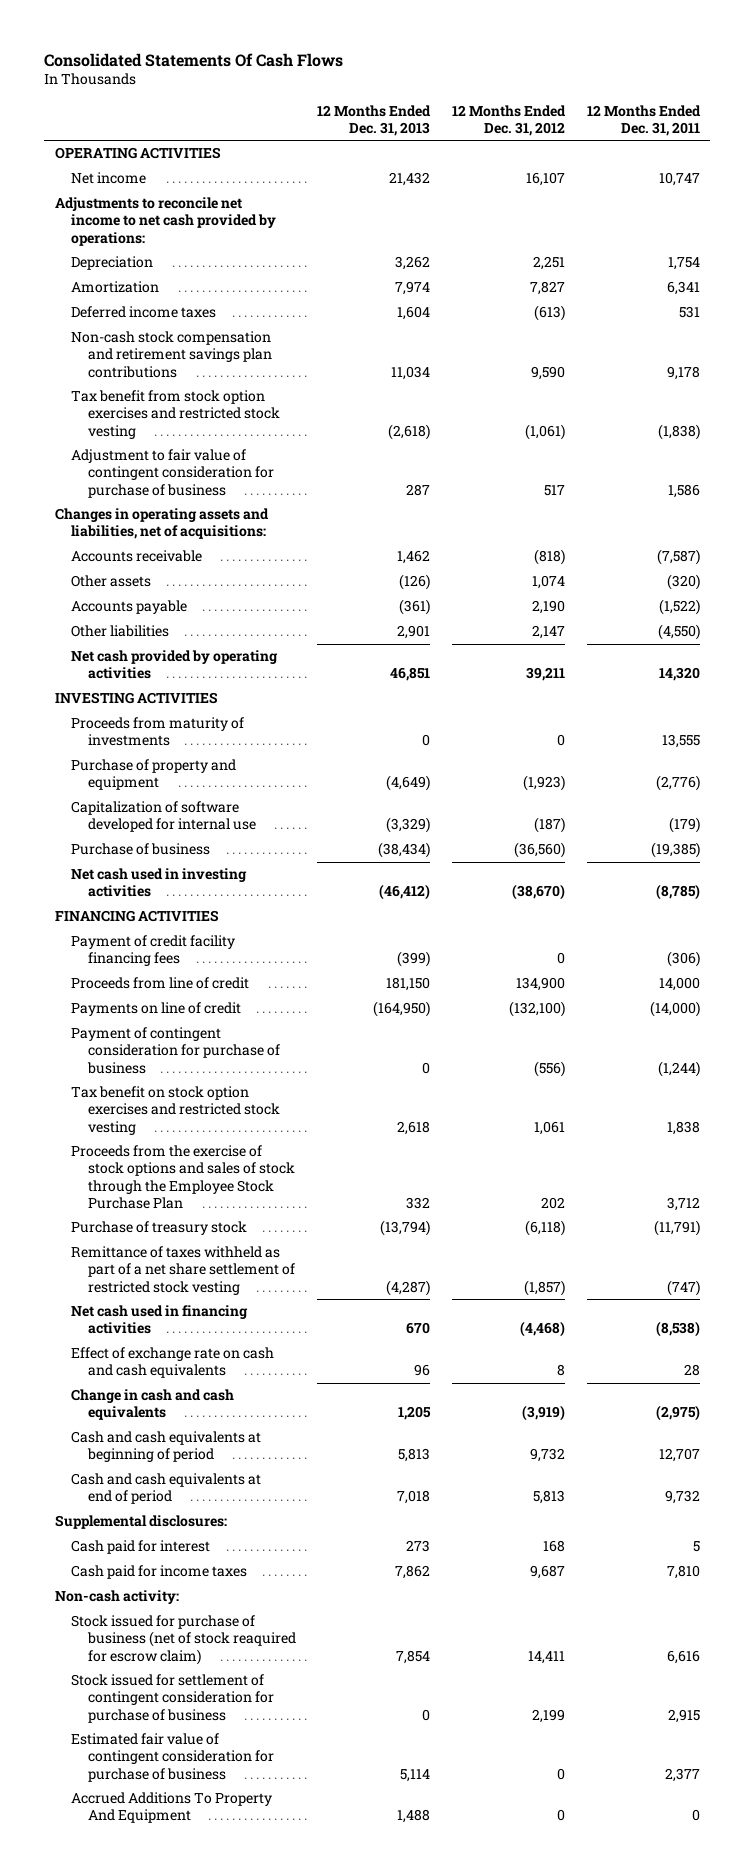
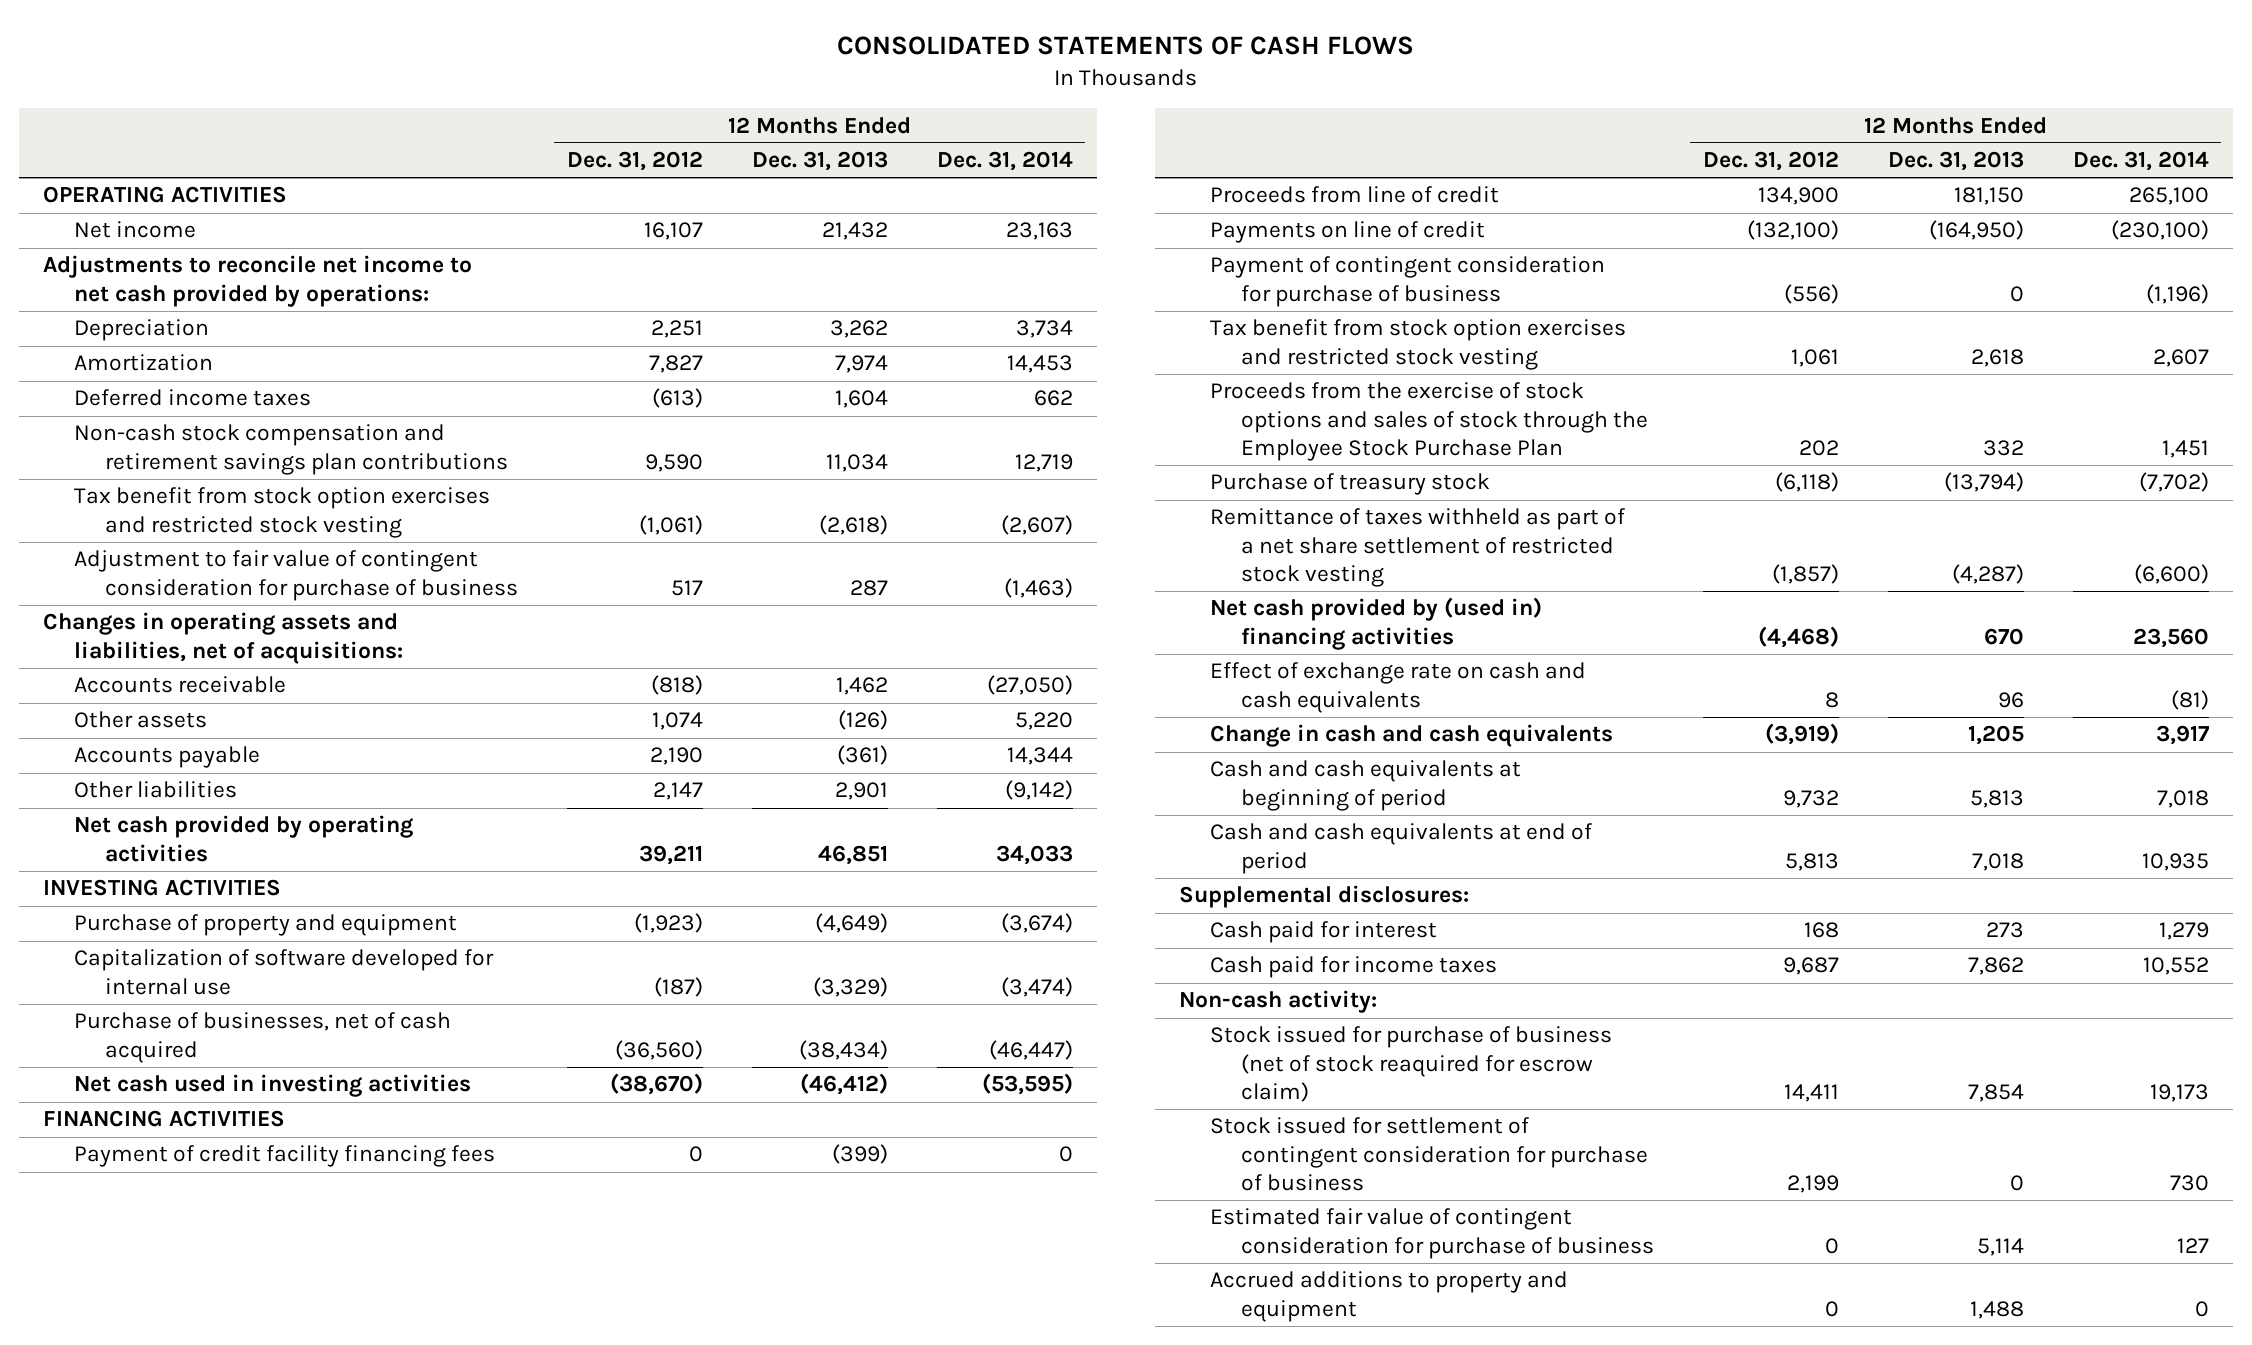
[44,52,344,67] Consolidated Statements Of Cash Flows -> [837,36,1415,56] CONSOLIDATED STATEMENTS OF CASH FLOWS
[586,104,701,136] 12 Months Ended Dec. 31, 2011 -> none
none -> [936,151,1073,172] Dec. 31, 2014
[71,717,245,747] Proceeds from maturity of investments -> none
[71,843,211,856] Purchase of business -> [73,1012,451,1063] Purchase of businesses, net of cash acquired
[71,1086,280,1135] Tax benefit on stock option exercises and restricted stock vesting -> [1209,319,1626,370] Tax benefit from stock option exercises and restricted stock vesting
[71,1305,249,1335] Net cash used in financing activities -> [1209,597,1542,650] Net cash provided by (used in) financing activities
[71,1792,273,1824] Accrued Additions To Property And Equipment -> [1209,1271,1568,1322] Accrued additions to property and equipment

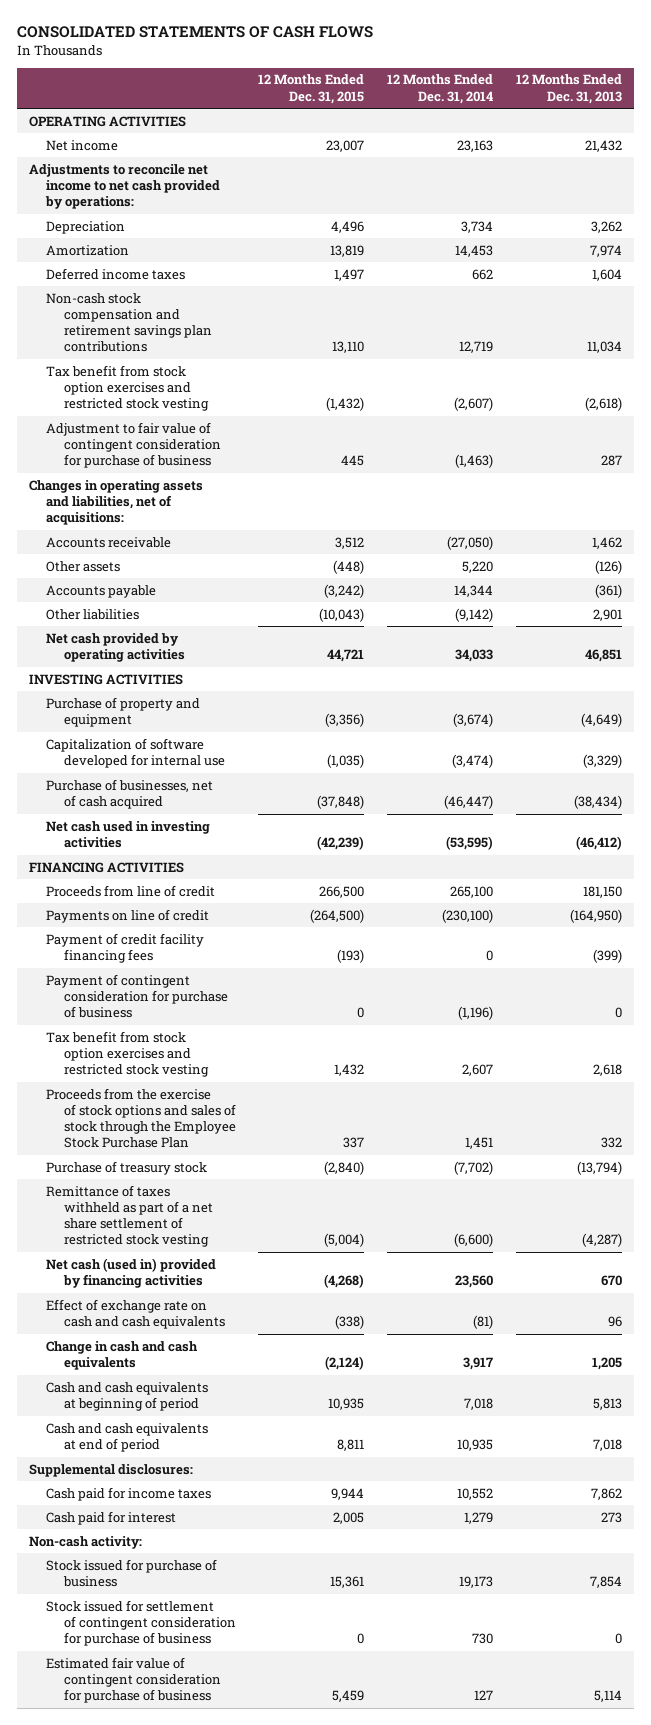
[566,151,703,172] Dec. 31, 2012 -> none
none -> [258,74,365,104] 12 Months Ended Dec. 31, 2015
[73,1145,495,1168] Payment of credit facility financing fees -> [46,932,205,964] Payment of credit facility financing fees
[1209,597,1542,650] Net cash provided by (used in) financing activities -> [46,1257,217,1289] Net cash (used in) provided by financing activities
[1209,921,1437,944] Cash paid for interest -> [46,1510,177,1525] Cash paid for interest
[1209,1026,1612,1103] Stock issued for purchase of business (net of stock reaquired for escrow claim) -> [46,1558,218,1588] Stock issued for purchase of business
[1209,1271,1568,1322] Accrued additions to property and equipment -> none

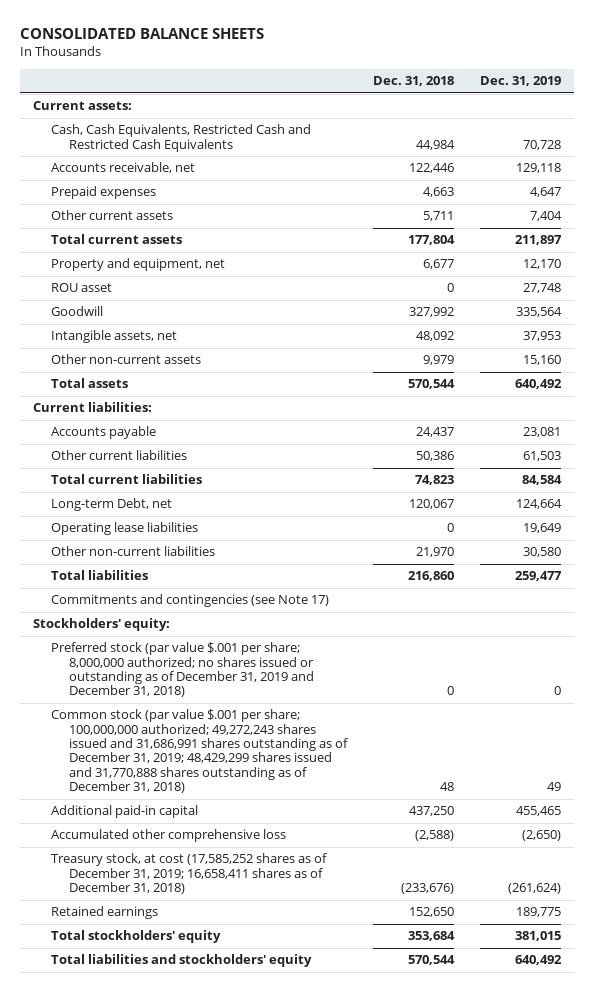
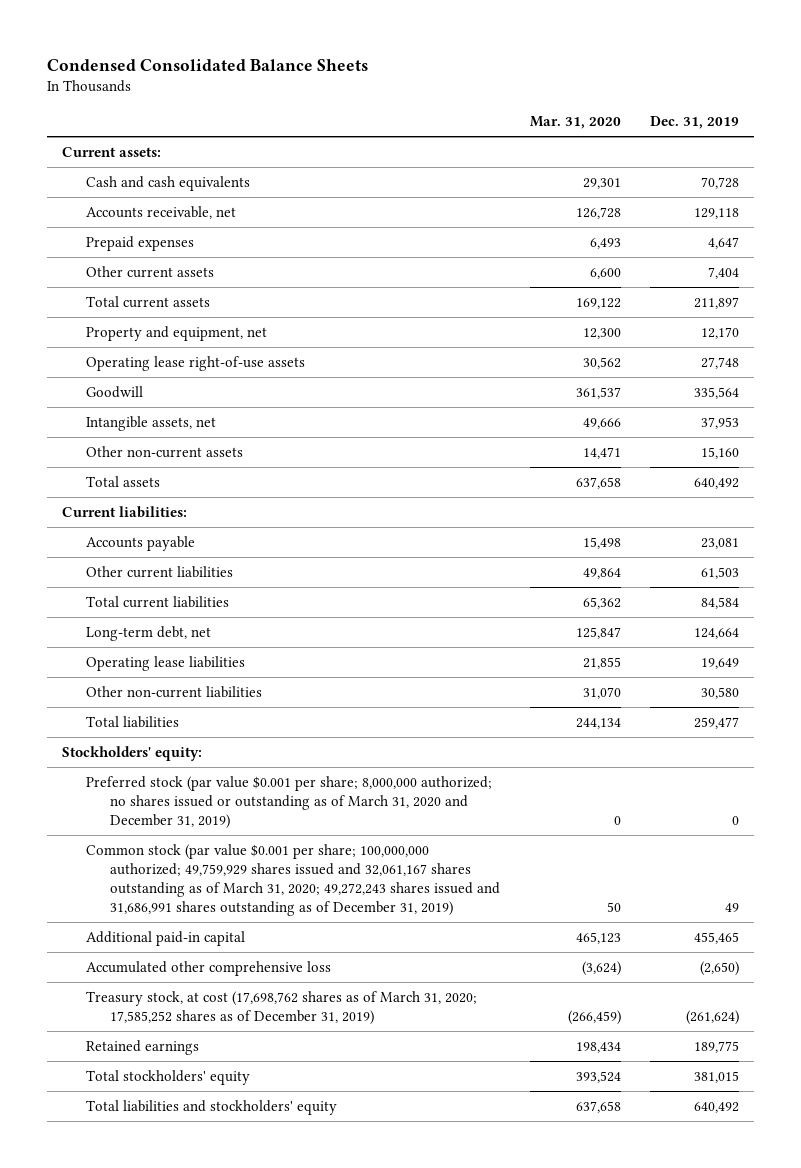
[20,28,265,40] CONSOLIDATED BALANCE SHEETS -> [47,58,369,71] Condensed Consolidated Balance Sheets
[373,76,455,87] Dec. 31, 2018 -> none
none -> [529,116,621,130] Mar. 31, 2020
[51,124,312,152] Cash, Cash Equivalents, Restricted Cash and Restricted Cash Equivalents -> [86,175,251,191] Cash and cash equivalents
[51,283,113,293] ROU asset -> [86,355,306,371] Operating lease right-of-use assets
[51,498,173,512] Long-term Debt, net -> [86,625,212,641] Long-term debt, net
[51,594,330,608] Commitments and contingencies (see Note 17) -> none
[51,642,315,698] Preferred stock (par value $.001 per share; 8,000,000 authorized; no shares issued or outstanding as of December 31, 2019 and December 31, 2018) -> [86,775,493,829] Preferred stock (par value $0.001 per share; 8,000,000 authorized; no shares issued or outstanding as of March 31, 2020 and December 31, 2019)
[51,709,349,794] Common stock (par value $.001 per share; 100,000,000 authorized; 49,272,243 shares issued and 31,686,991 shares outstanding as of December 31, 2019; 48,429,299 shares issued and 31,770,888 shares outstanding as of December 31, 2018) -> [86,843,501,916] Common stock (par value $0.001 per share; 100,000,000 authorized; 49,759,929 shares issued and 32,061,167 shares outstanding as of March 31, 2020; 49,272,243 shares issued and 31,686,991 shares outstanding as of December 31, 2019)
[51,853,328,895] Treasury stock, at cost (17,585,252 shares as of December 31, 2019; 16,658,411 shares as of December 31, 2018) -> [86,990,478,1025] Treasury stock, at cost (17,698,762 shares as of March 31, 2020; 17,585,252 shares as of December 31, 2019)

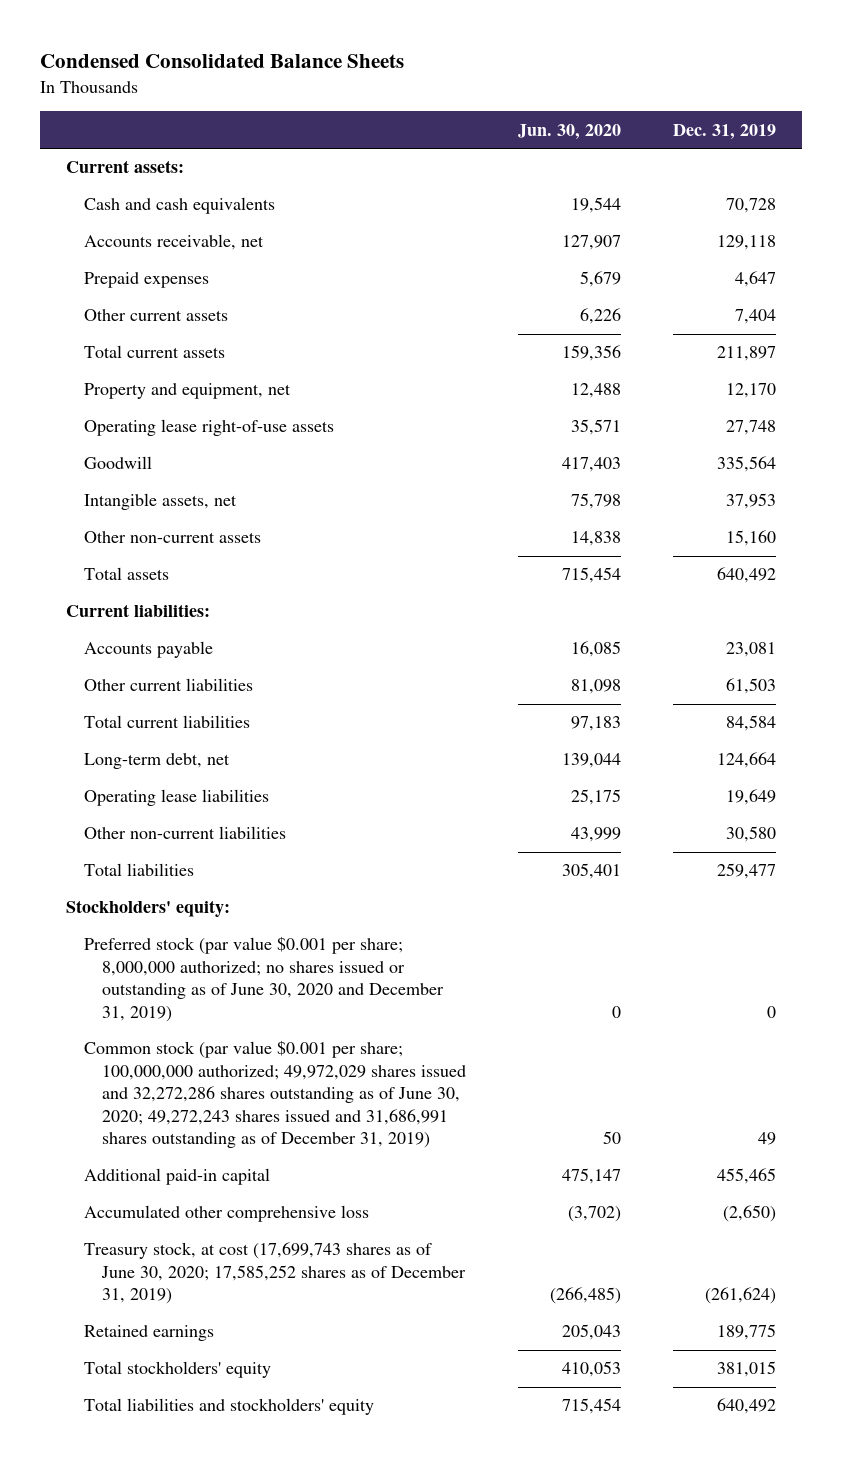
[529,116,621,130] Mar. 31, 2020 -> none
none -> [518,123,622,140] Jun. 30, 2020
[86,775,493,829] Preferred stock (par value $0.001 per share; 8,000,000 authorized; no shares issued or outstanding as of March 31, 2020 and December 31, 2019) -> [84,936,445,1022] Preferred stock (par value $0.001 per share; 8,000,000 authorized; no shares issued or outstanding as of June 30, 2020 and December 31, 2019)
[86,843,501,916] Common stock (par value $0.001 per share; 100,000,000 authorized; 49,759,929 shares issued and 32,061,167 shares outstanding as of March 31, 2020; 49,272,243 shares issued and 31,686,991 shares outstanding as of December 31, 2019) -> [84,1040,467,1149] Common stock (par value $0.001 per share; 100,000,000 authorized; 49,972,029 shares issued and 32,272,286 shares outstanding as of June 30, 2020; 49,272,243 shares issued and 31,686,991 shares outstanding as of December 31, 2019)
[86,990,478,1025] Treasury stock, at cost (17,698,762 shares as of March 31, 2020; 17,585,252 shares as of December 31, 2019) -> [84,1242,467,1305] Treasury stock, at cost (17,699,743 shares as of June 30, 2020; 17,585,252 shares as of December 31, 2019)

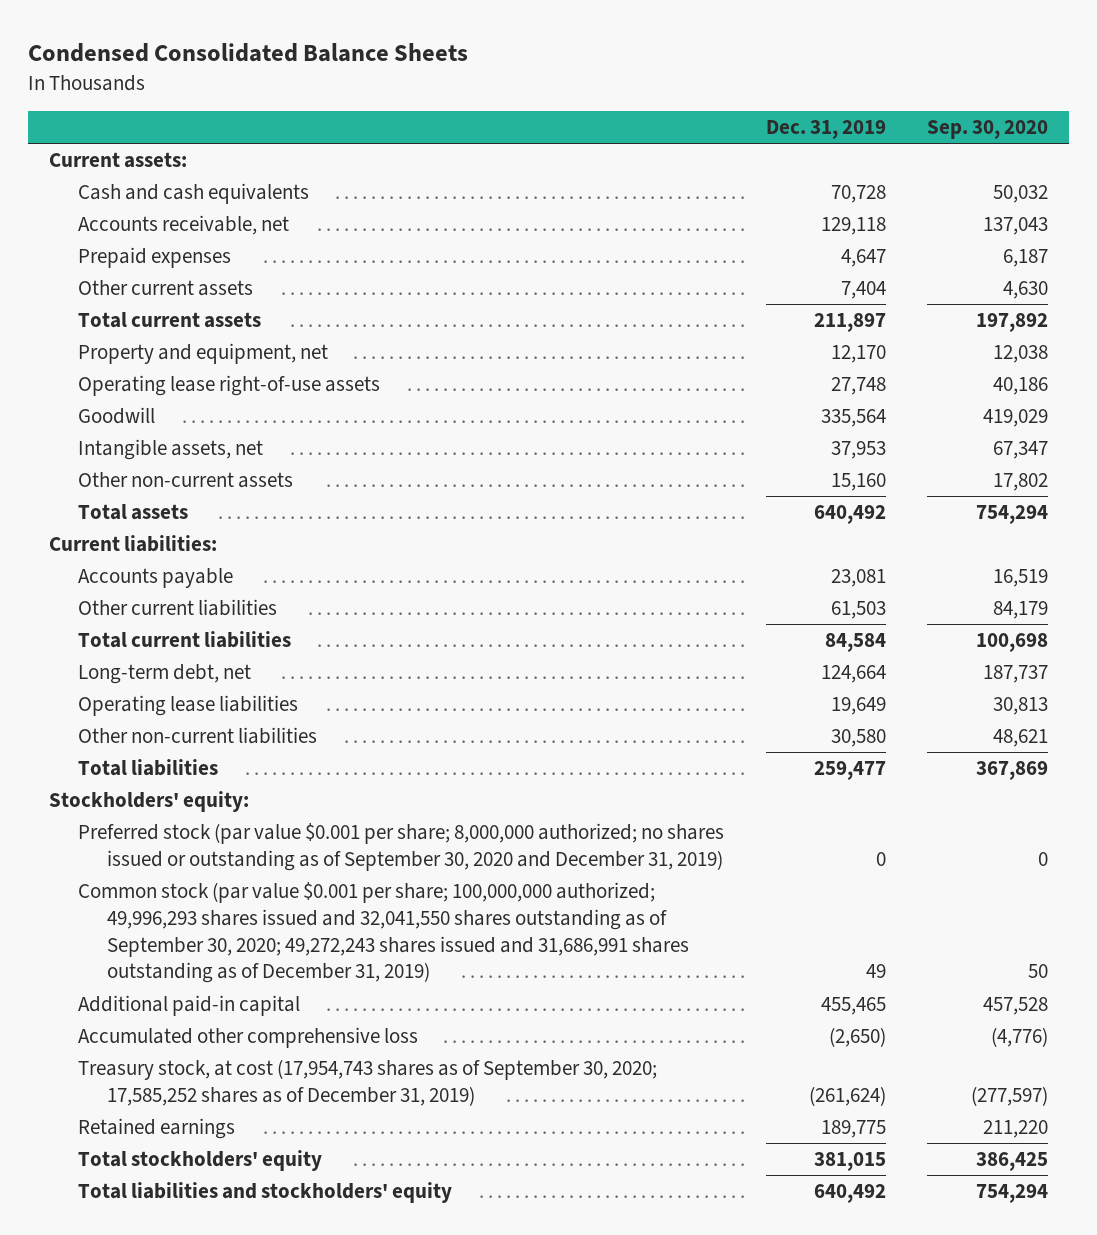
[518,123,622,140] Jun. 30, 2020 -> none
none -> [927,119,1049,139] Sep. 30, 2020
[84,936,445,1022] Preferred stock (par value $0.001 per share; 8,000,000 authorized; no shares issued or outstanding as of June 30, 2020 and December 31, 2019) -> [78,823,725,871] Preferred stock (par value $0.001 per share; 8,000,000 authorized; no shares issued or outstanding as of September 30, 2020 and December 31, 2019)
[84,1040,467,1149] Common stock (par value $0.001 per share; 100,000,000 authorized; 49,972,029 shares issued and 32,272,286 shares outstanding as of June 30, 2020; 49,272,243 shares issued and 31,686,991 shares outstanding as of December 31, 2019) -> [78,882,690,984] Common stock (par value $0.001 per share; 100,000,000 authorized; 49,996,293 shares issued and 32,041,550 shares outstanding as of September 30, 2020; 49,272,243 shares issued and 31,686,991 shares outstanding as of December 31, 2019)
[84,1242,467,1305] Treasury stock, at cost (17,699,743 shares as of June 30, 2020; 17,585,252 shares as of December 31, 2019) -> [78,1059,658,1106] Treasury stock, at cost (17,954,743 shares as of September 30, 2020; 17,585,252 shares as of December 31, 2019)

